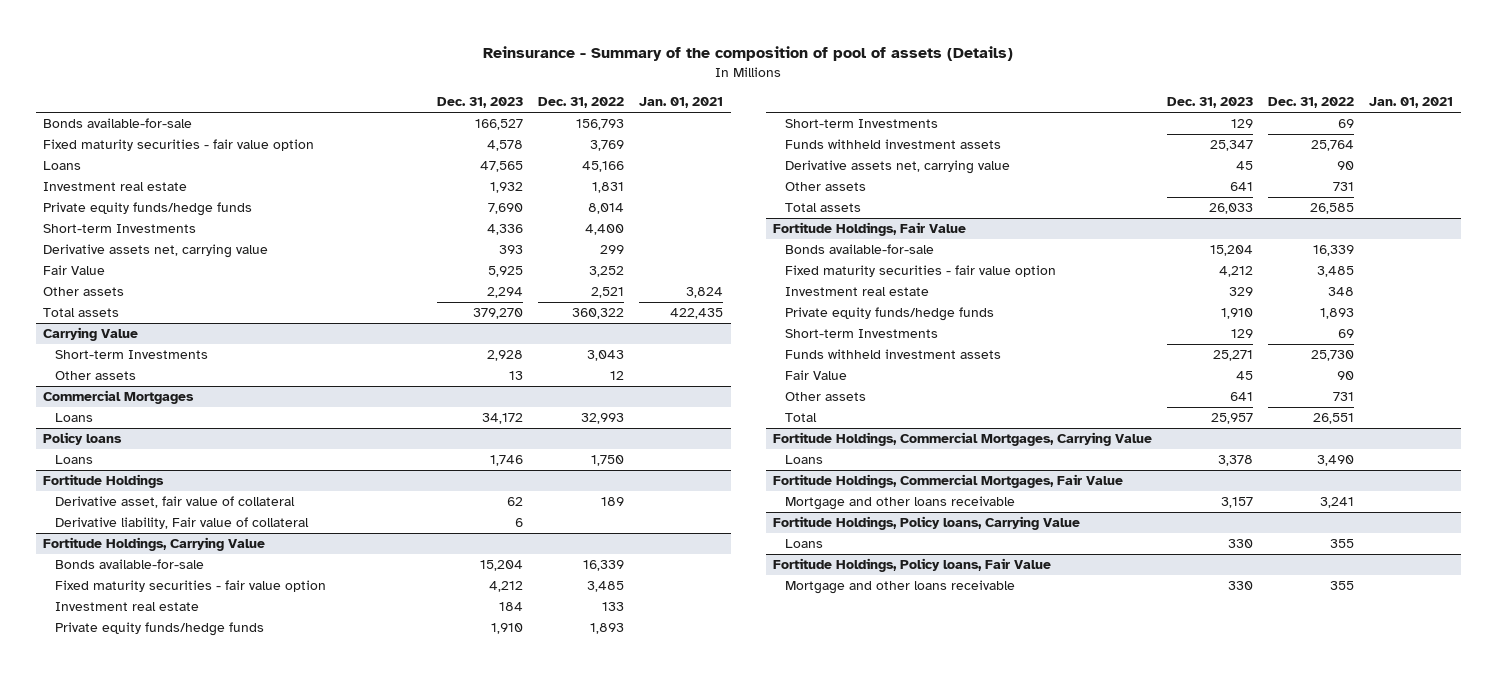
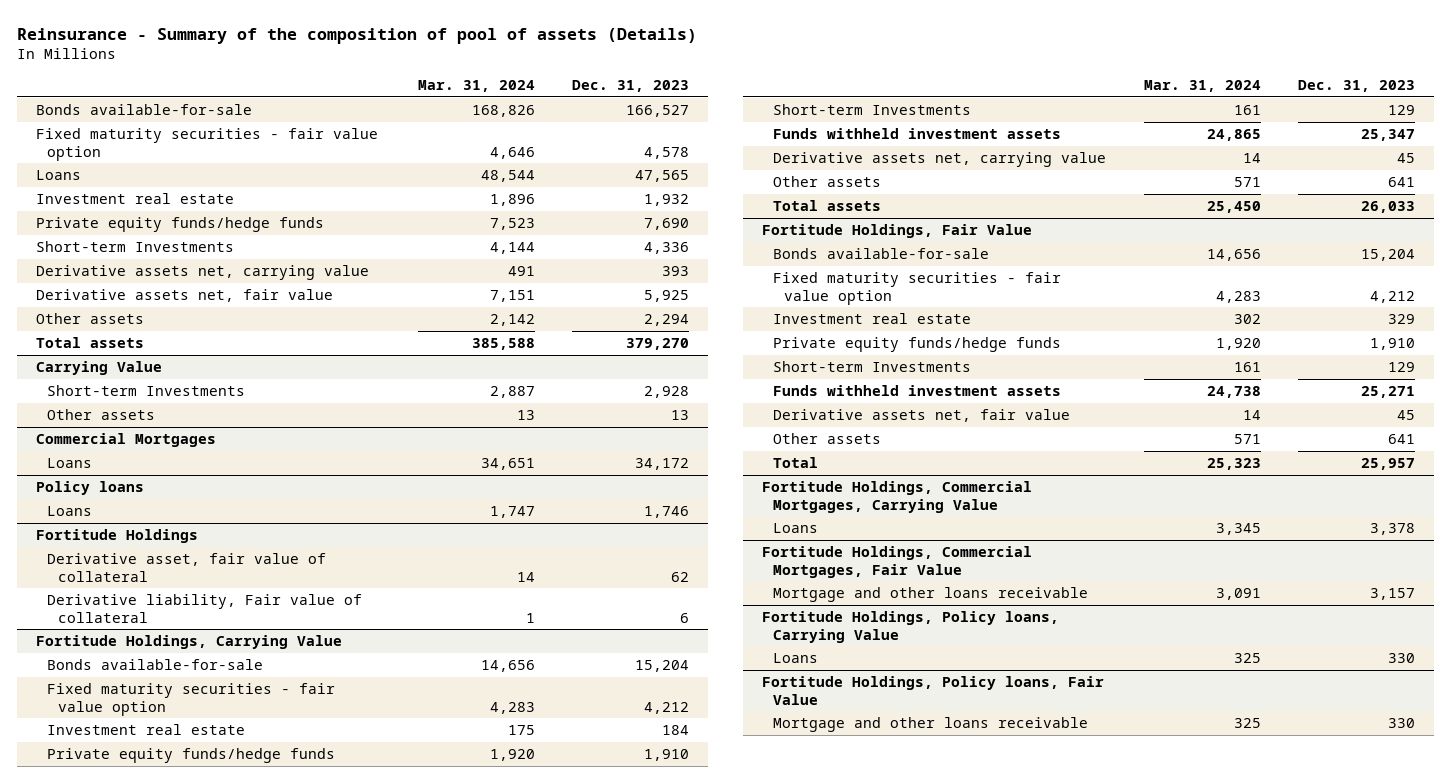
[538,97,625,109] Dec. 31, 2022 -> none
[639,97,724,109] Jan. 01, 2021 -> none
none -> [417,80,535,93] Mar. 31, 2024
[43,265,106,276] Fair Value -> [36,289,334,303] Derivative assets net, fair value
[785,370,848,381] Fair Value -> [773,409,1071,423] Derivative assets net, fair value

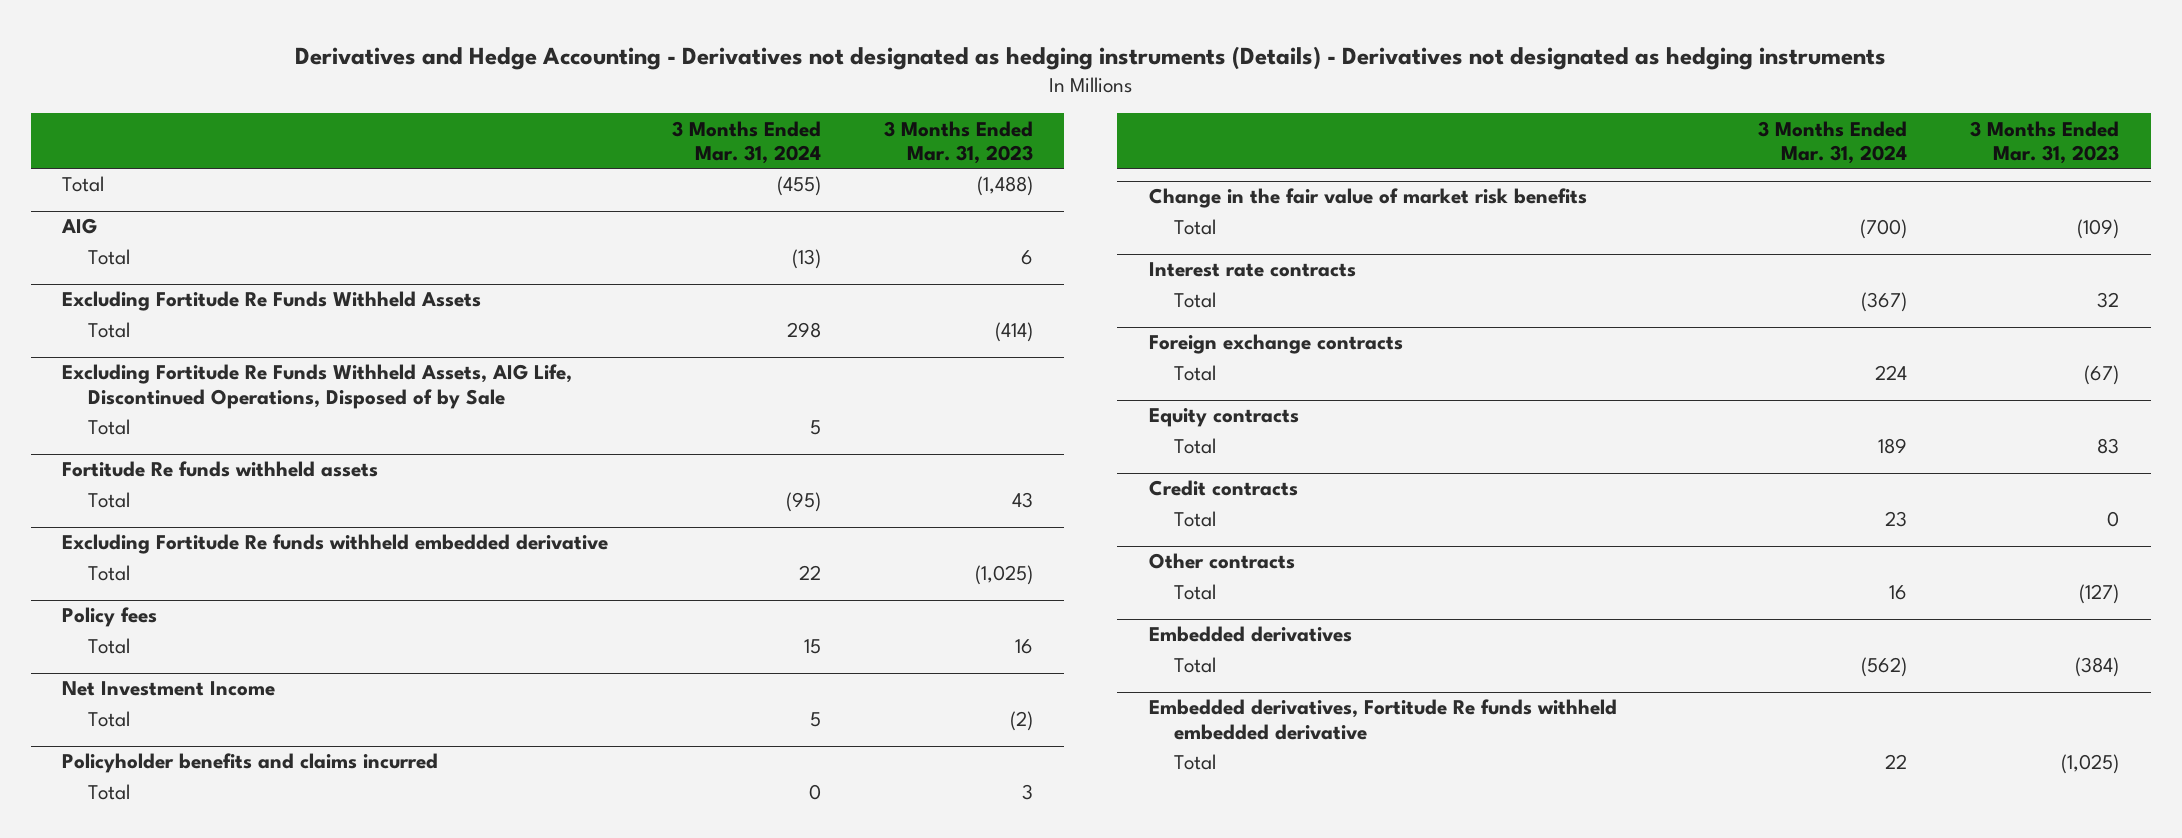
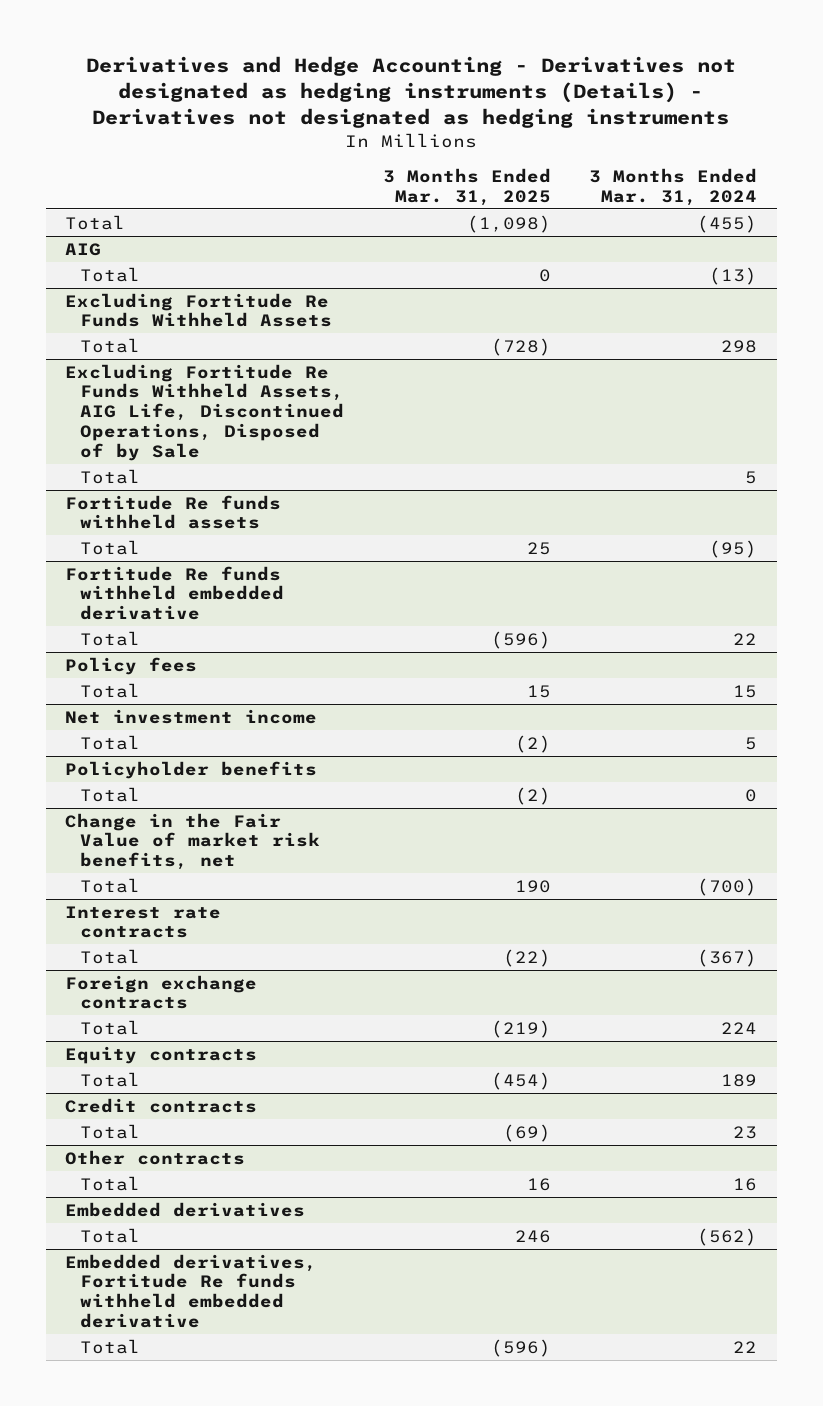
[883,120,1033,165] 3 Months Ended Mar. 31, 2023 -> none
none -> [382,167,551,206] 3 Months Ended Mar. 31, 2025
[62,534,609,555] Excluding Fortitude Re funds withheld embedded derivative -> [65,565,285,621] Fortitude Re funds withheld embedded derivative
[62,681,276,697] Net Investment Income -> [65,708,318,724] Net investment income
[62,753,439,774] Policyholder benefits and claims incurred -> [65,760,318,779] Policyholder benefits
[1148,188,1587,209] Change in the fair value of market risk benefits -> [65,812,321,871] Change in the Fair Value of market risk benefits, net

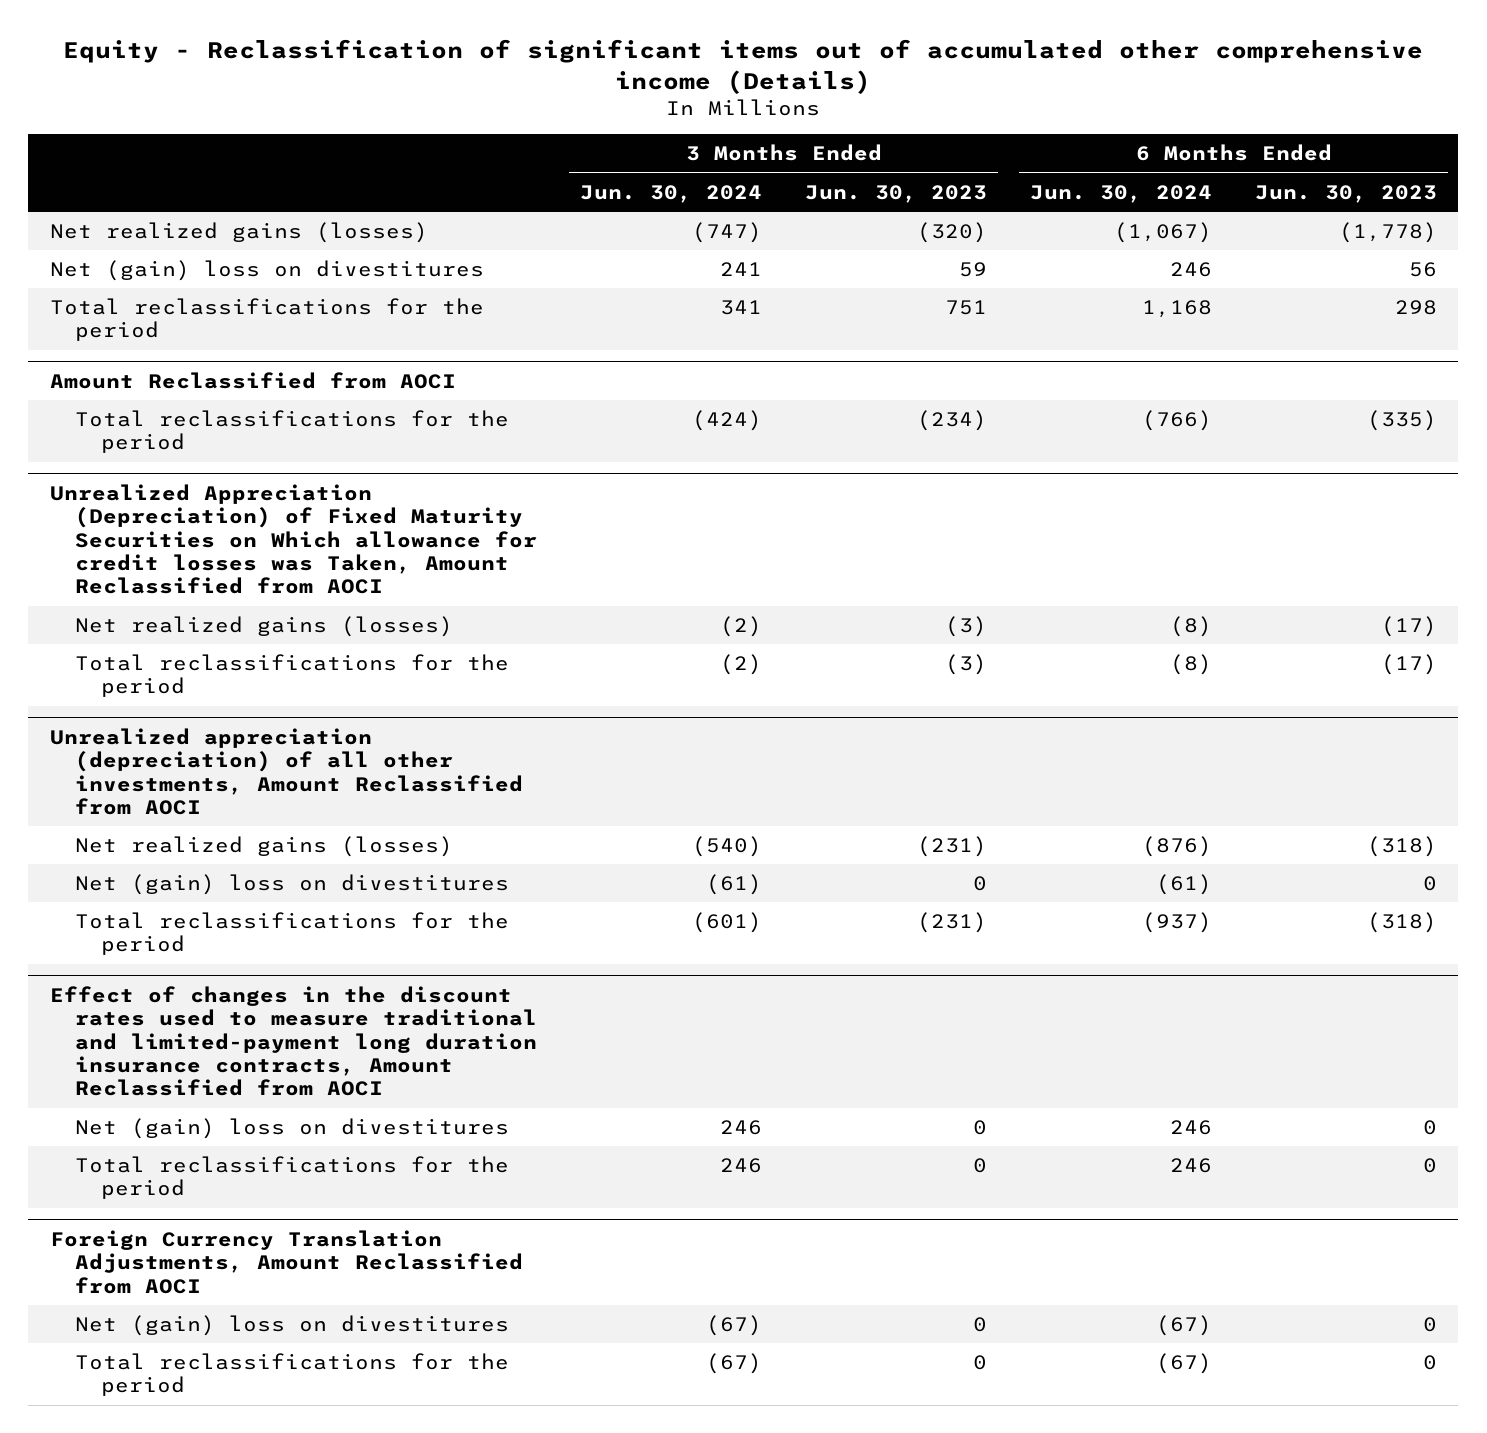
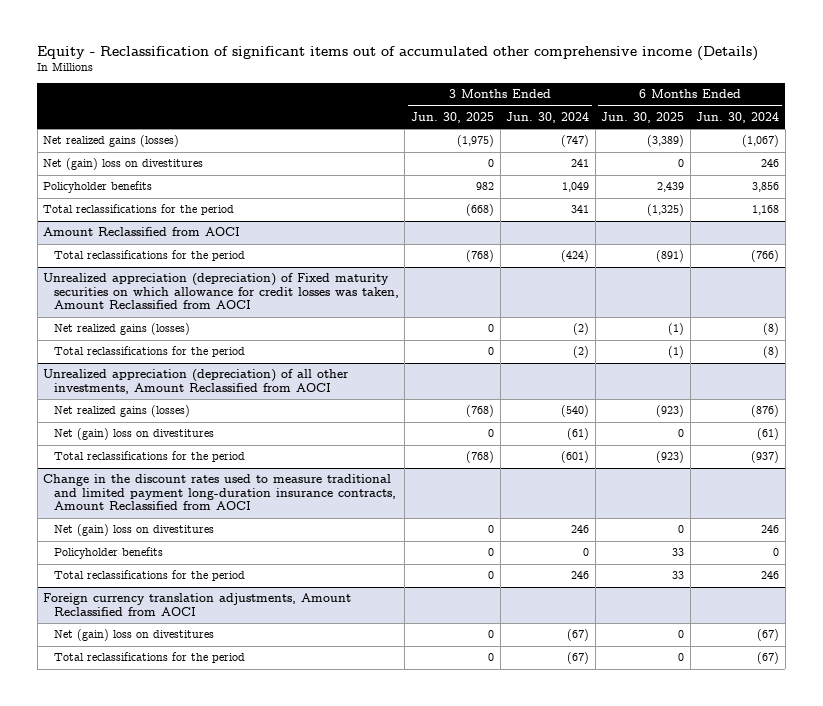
[805,184,988,203] Jun. 30, 2023 -> none
[1255,184,1438,203] Jun. 30, 2023 -> none
none -> [410,111,494,123] Jun. 30, 2025
none -> [601,111,685,123] Jun. 30, 2025
none -> [43,181,153,194] Policyholder benefits
[49,483,538,595] Unrealized Appreciation (Depreciation) of Fixed Maturity Securities on Which allowance for credit losses was Taken, Amount Reclassified from AOCI -> [43,273,399,310] Unrealized appreciation (depreciation) of Fixed maturity securities on which allowance for credit losses was taken, Amount Reclassified from AOCI
[49,985,538,1097] Effect of changes in the discount rates used to measure traditional and limited-payment long duration insurance contracts, Amount Reclassified from AOCI -> [43,474,396,511] Change in the discount rates used to measure traditional and limited payment long-duration insurance contracts, Amount Reclassified from AOCI
none -> [53,547,163,560] Policyholder benefits
[49,1229,524,1294] Foreign Currency Translation Adjustments, Amount Reclassified from AOCI -> [43,593,352,616] Foreign currency translation adjustments, Amount Reclassified from AOCI

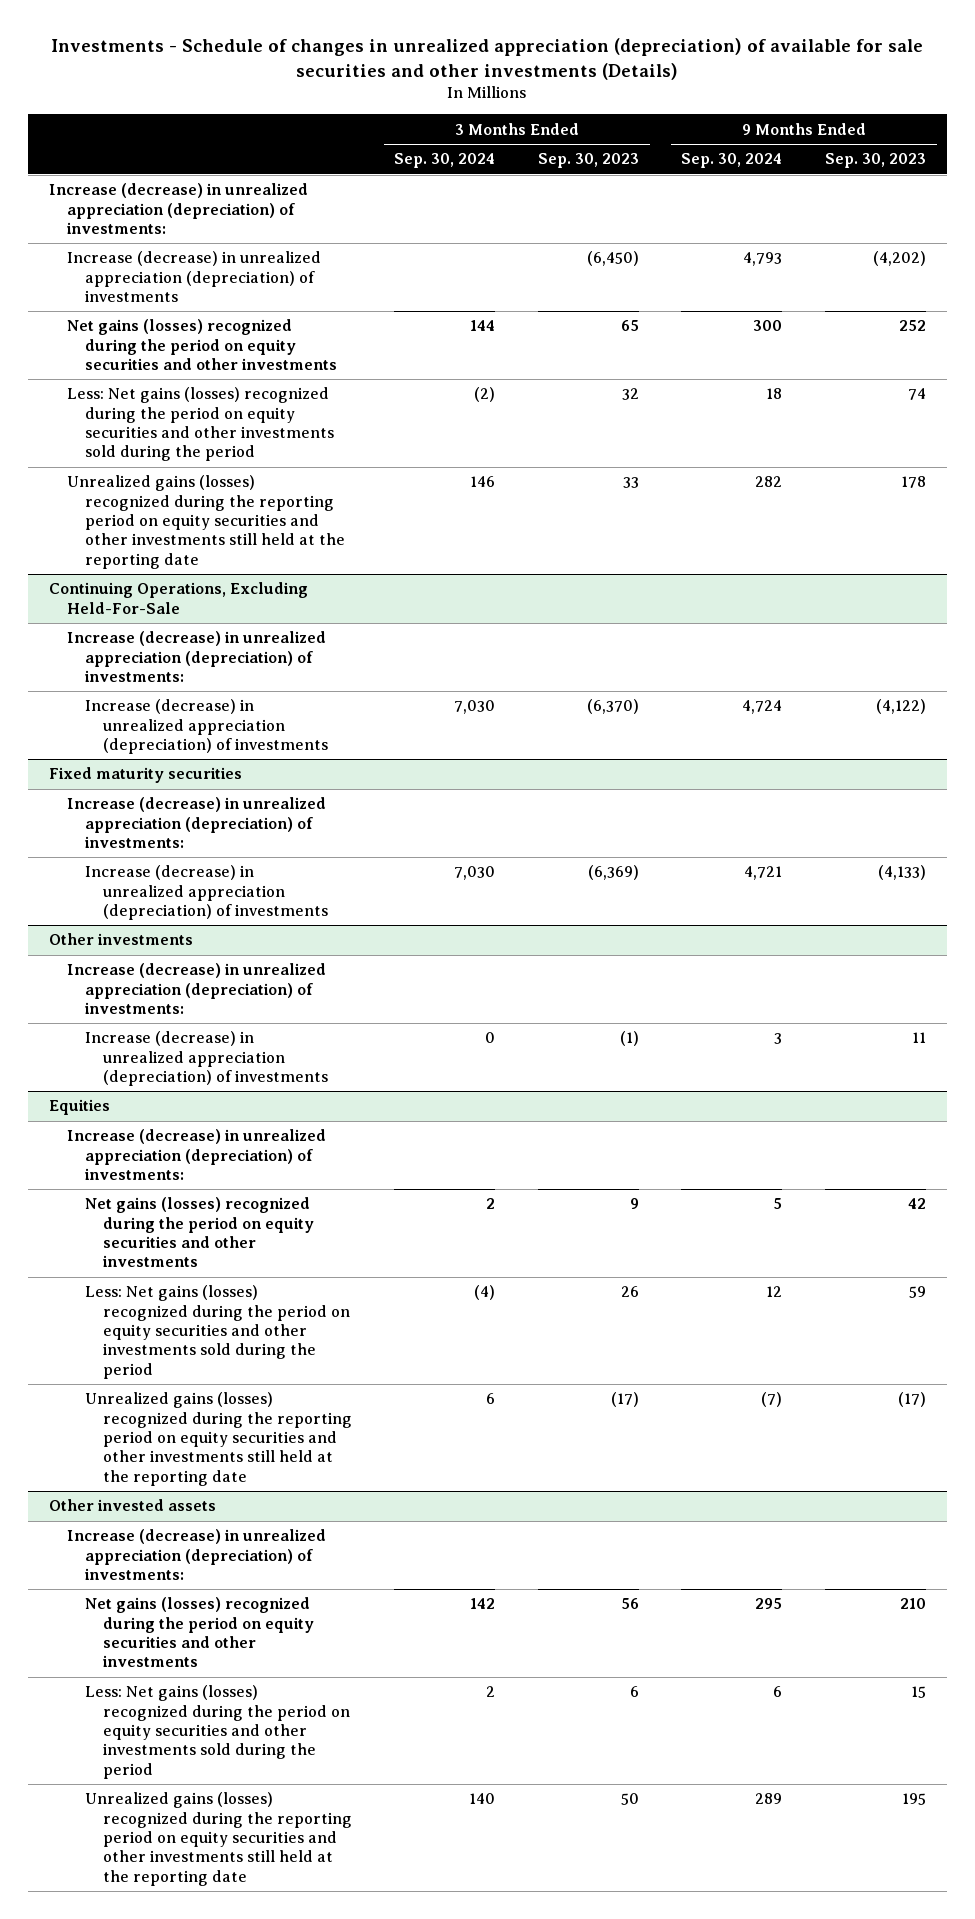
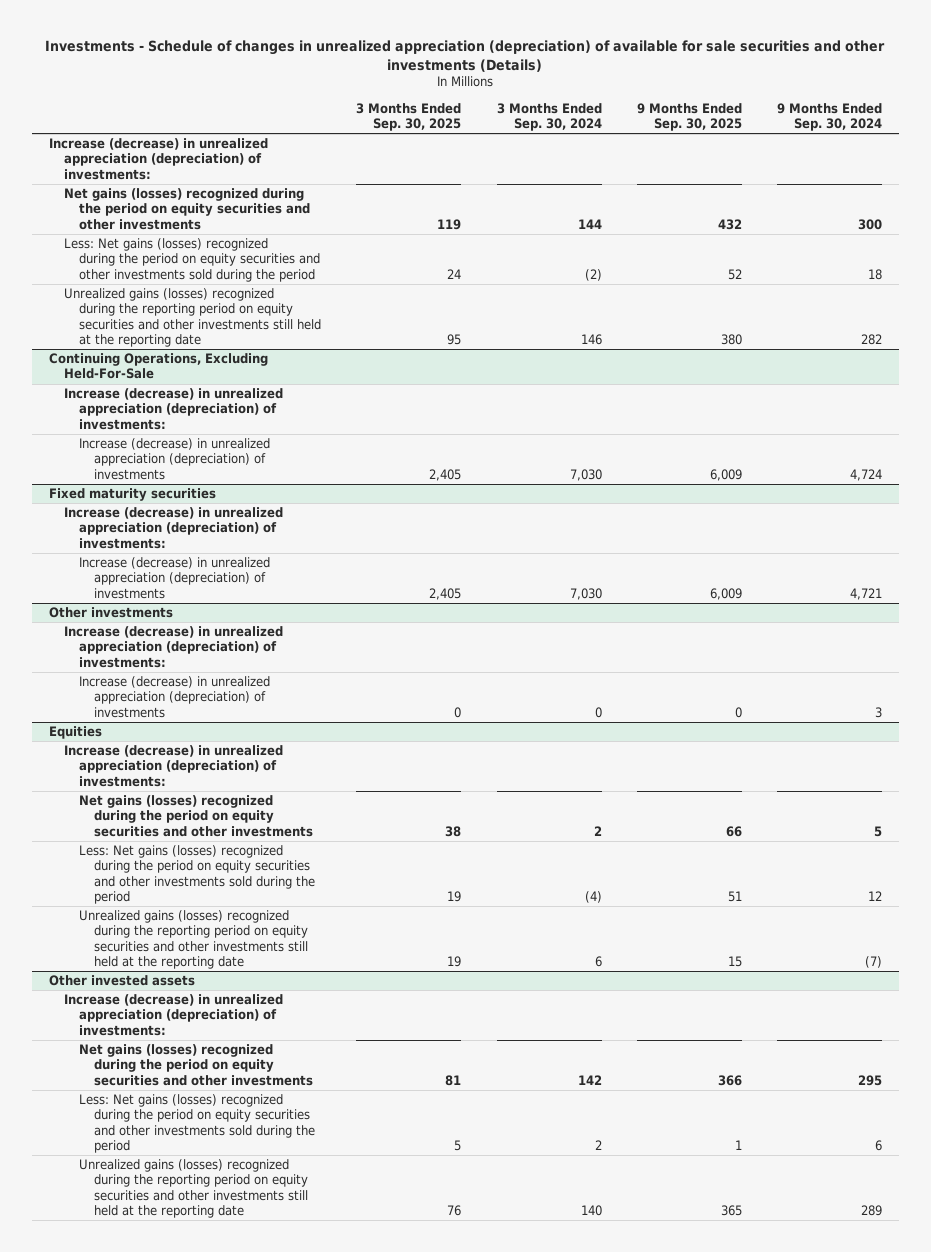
[537,153,639,169] Sep. 30, 2023 -> none
[825,153,927,169] Sep. 30, 2023 -> none
none -> [356,102,462,131] 3 Months Ended Sep. 30, 2025
none -> [636,102,742,131] 9 Months Ended Sep. 30, 2025
[66,251,321,302] Increase (decrease) in unrealized appreciation (depreciation) of investments -> none

